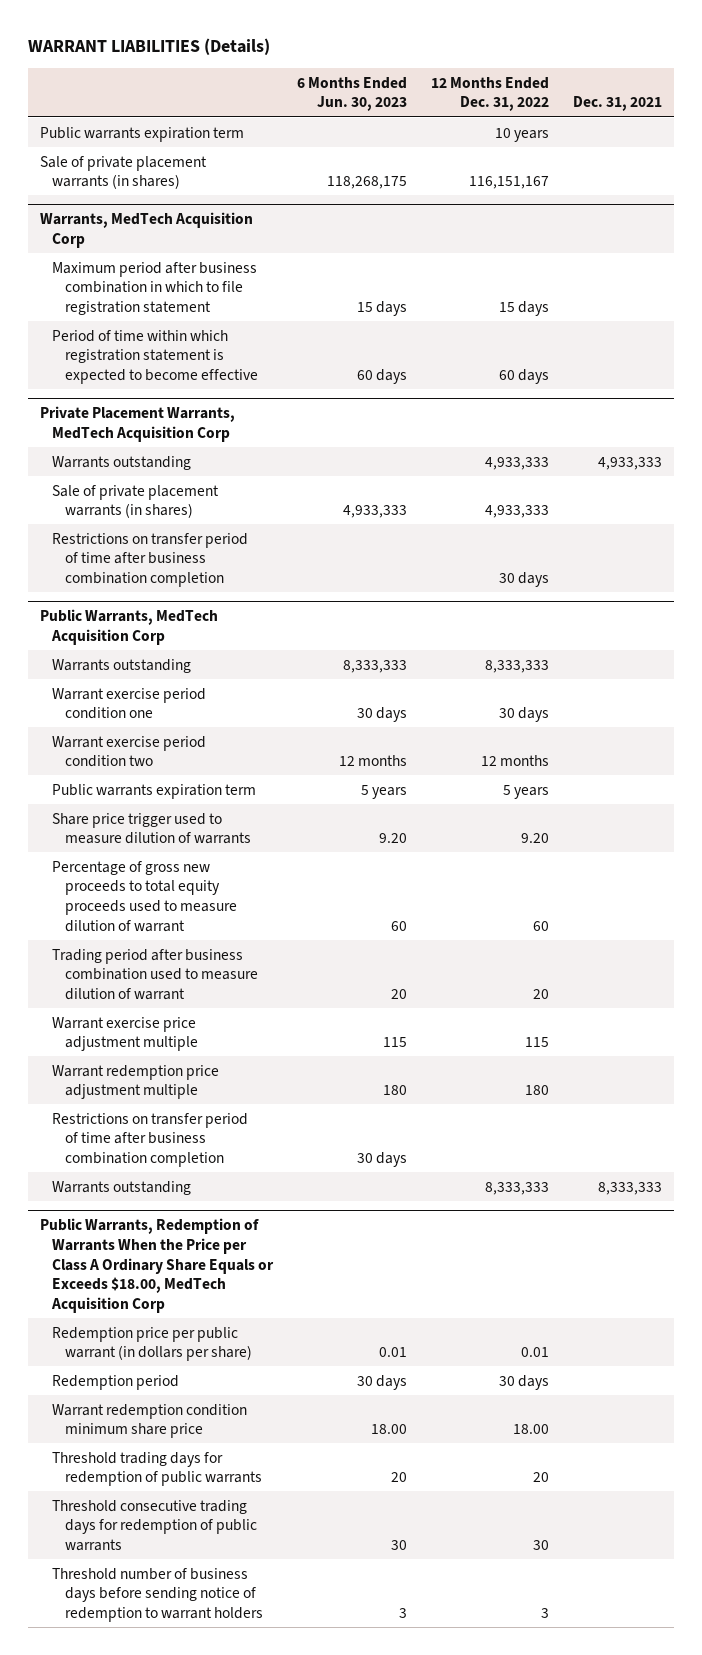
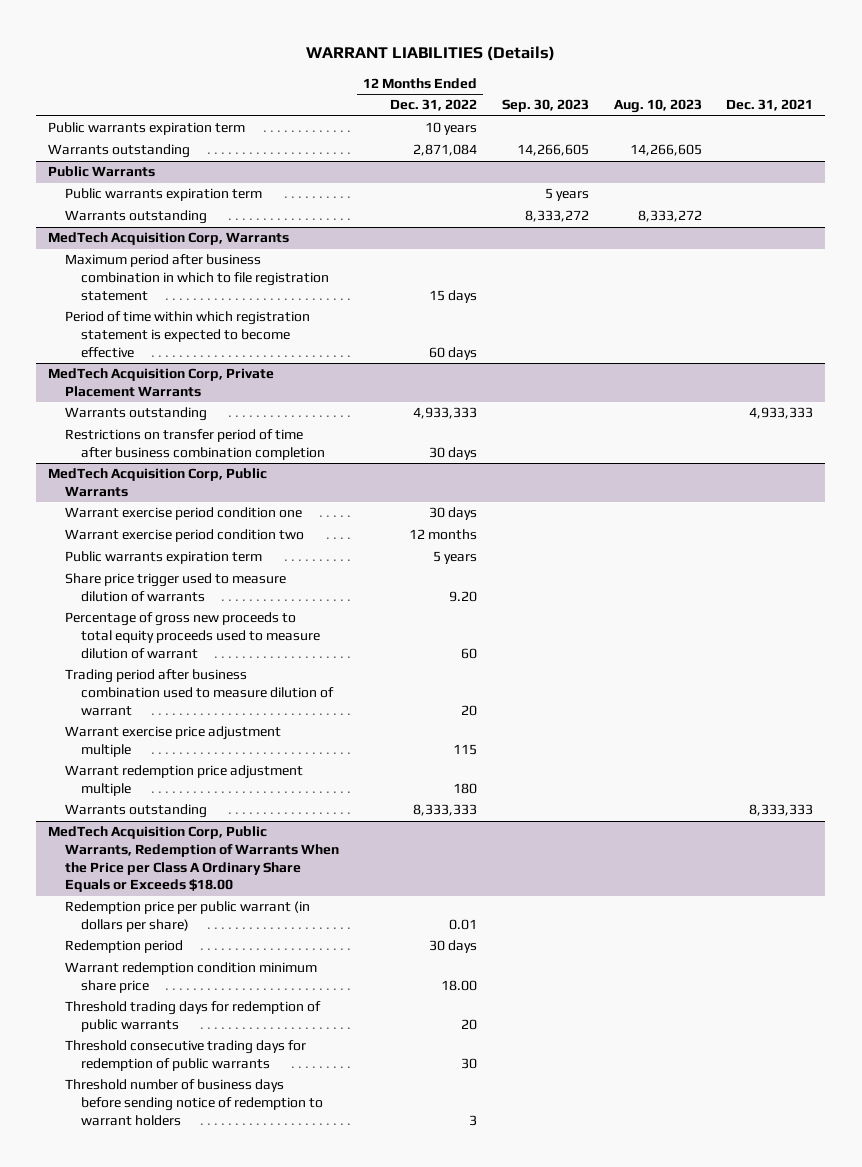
[297,76,408,112] 6 Months Ended Jun. 30, 2023 -> none
none -> [501,99,589,113] Sep. 30, 2023
none -> [613,99,702,114] Aug. 10, 2023
[40,155,208,190] Sale of private placement warrants (in shares) -> none
none -> [48,144,191,159] Warrants outstanding
none -> [48,166,156,178] Public Warrants
none -> [64,188,262,202] Public warrants expiration term
none -> [64,210,207,225] Warrants outstanding
[40,212,254,249] Warrants, MedTech Acquisition Corp -> [48,232,290,246] MedTech Acquisition Corp, Warrants
[40,406,236,443] Private Placement Warrants, MedTech Acquisition Corp -> [48,368,275,398] MedTech Acquisition Corp, Private Placement Warrants
[52,484,220,519] Sale of private placement warrants (in shares) -> none
[52,658,192,673] Warrants outstanding -> none
[40,609,219,646] Public Warrants, MedTech Acquisition Corp -> [48,468,268,498] MedTech Acquisition Corp, Public Warrants
[52,1112,249,1167] Restrictions on transfer period of time after business combination completion -> none
[40,1218,275,1314] Public Warrants, Redemption of Warrants When the Price per Class A Ordinary Share Equals or Exceeds $18.00, MedTech Acquisition Corp -> [48,826,339,893] MedTech Acquisition Corp, Public Warrants, Redemption of Warrants When the Price per Class A Ordinary Share Equals or Exceeds $18.00

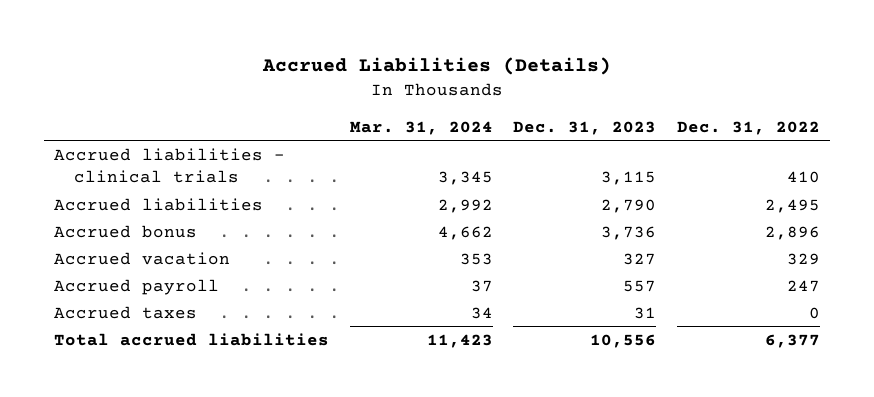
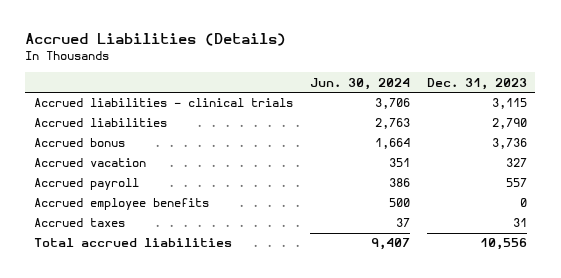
[349,120,493,135] Mar. 31, 2024 -> none
[676,120,820,135] Dec. 31, 2022 -> none
none -> [309,77,410,90] Jun. 30, 2024
none -> [33,198,209,211] Accrued employee benefits

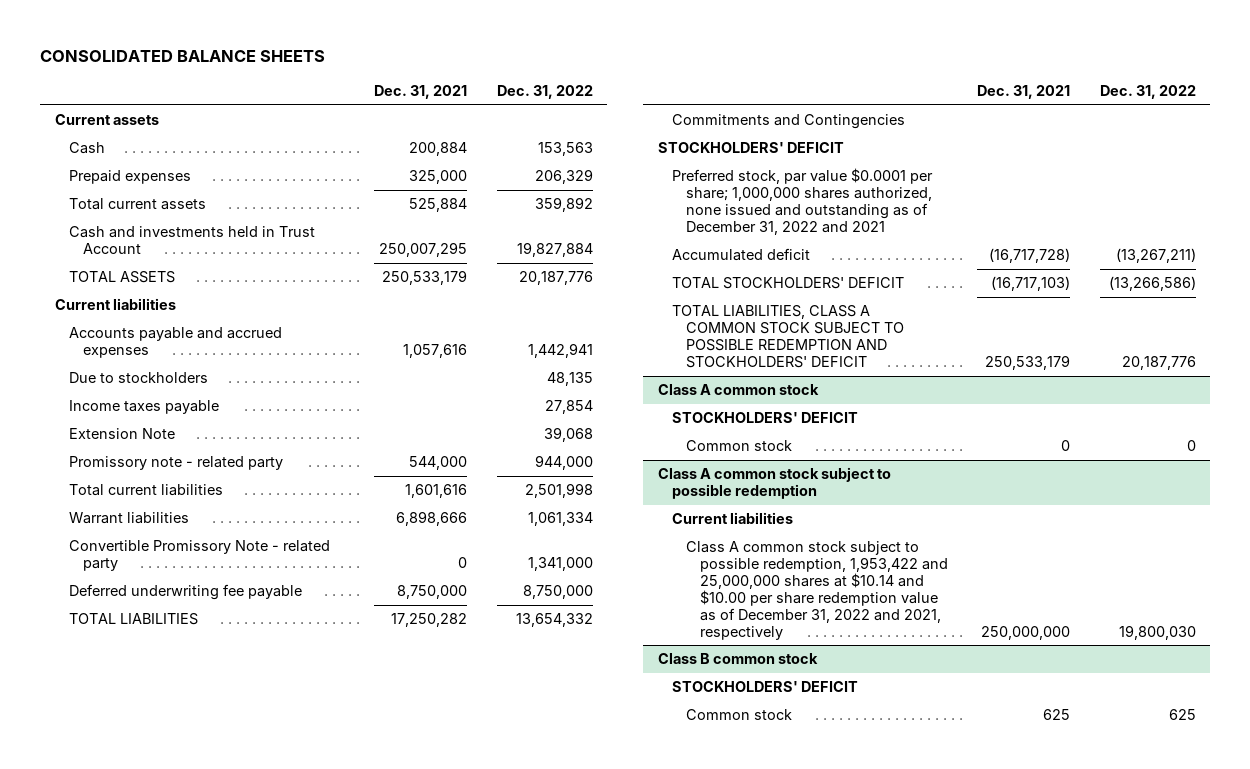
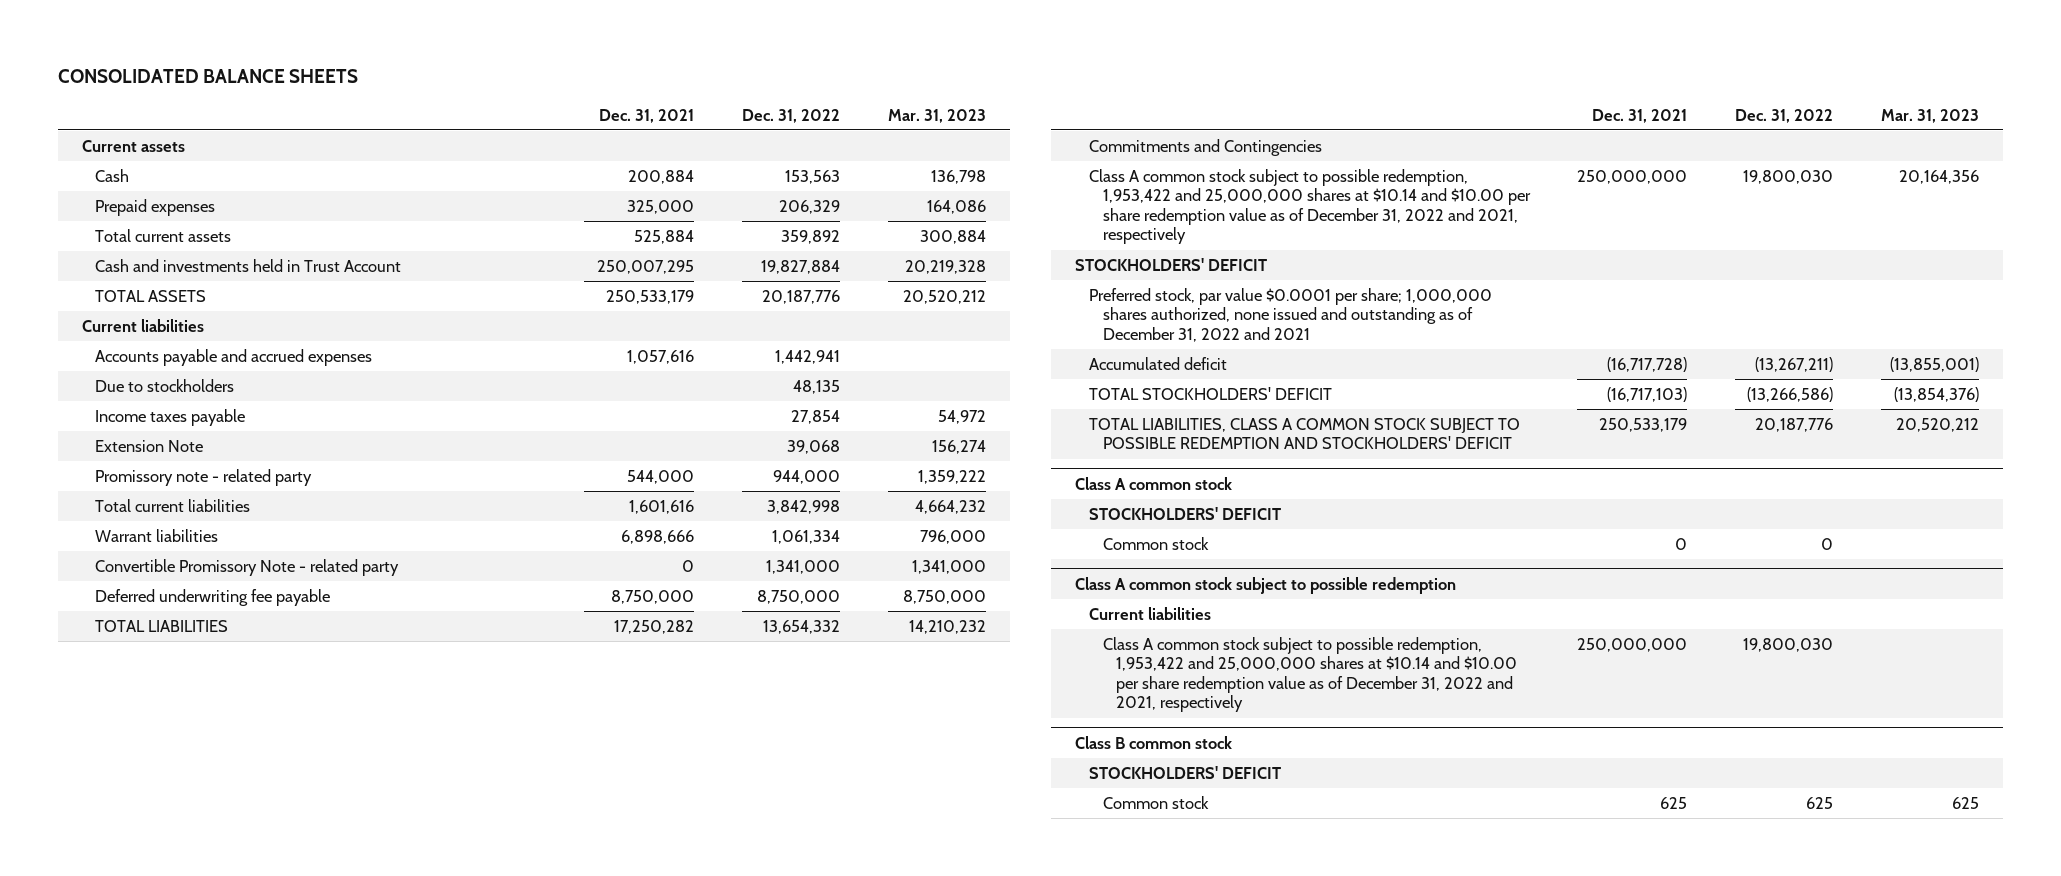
none -> [887,108,986,123] Mar. 31, 2023
[524,483,593,499] 2,501,998 -> [766,499,840,514] 3,842,998
none -> [1088,168,1531,245] Class A common stock subject to possible redemption, 1,953,422 and 25,000,000 shares at $10.14 and $10.00 per share redemption value as of December 31, 2022 and 2021, respectively

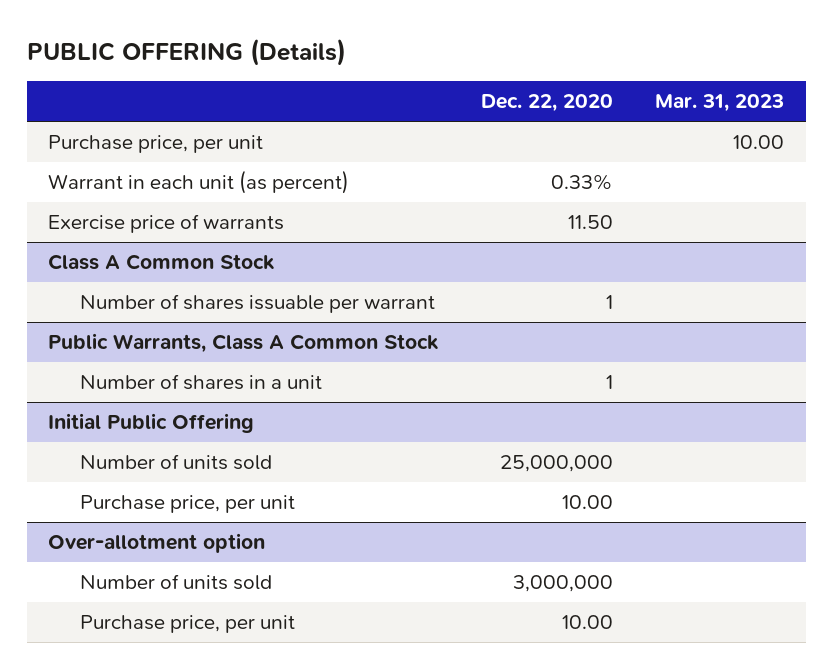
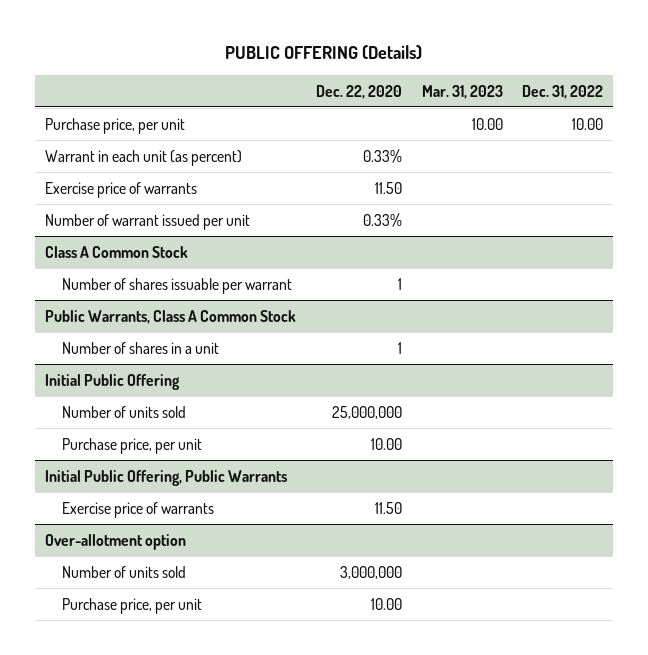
none -> [522,84,604,99] Dec. 31, 2022
none -> [44,213,250,230] Number of warrant issued per unit
none -> [44,469,287,486] Initial Public Offering, Public Warrants
none -> [62,501,215,518] Exercise price of warrants

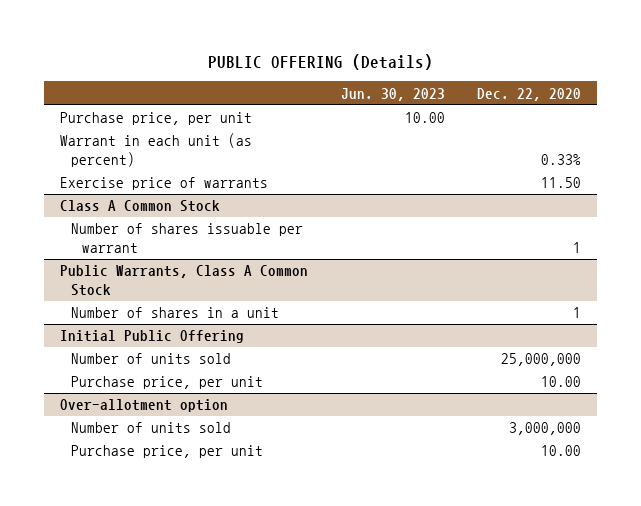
[421,84,503,99] Mar. 31, 2023 -> none
[522,84,604,99] Dec. 31, 2022 -> none
none -> [340,87,445,101] Jun. 30, 2023
[44,213,250,230] Number of warrant issued per unit -> none
[44,469,287,486] Initial Public Offering, Public Warrants -> none
[62,501,215,518] Exercise price of warrants -> none

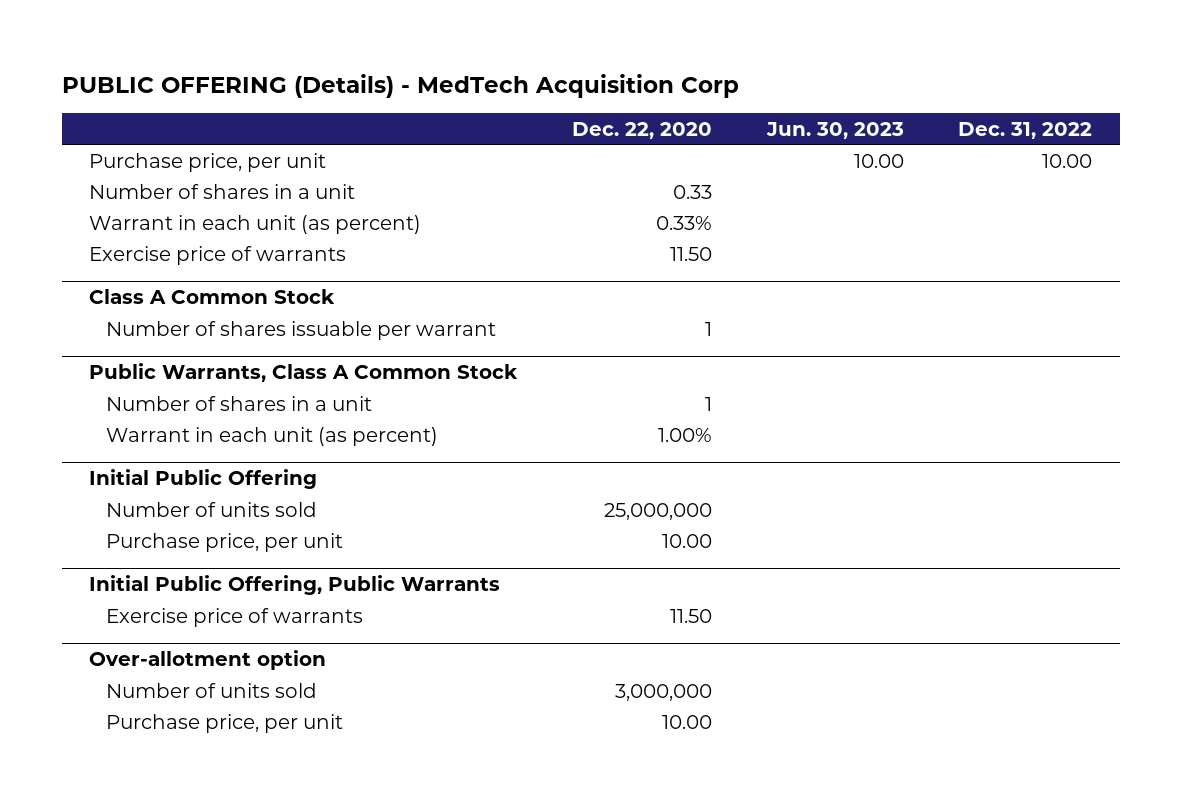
[207,53,433,70] PUBLIC OFFERING (Details) -> [62,74,740,99] PUBLIC OFFERING (Details) - MedTech Acquisition Corp
none -> [958,121,1093,139] Dec. 31, 2022
none -> [89,183,356,199] Number of shares in a unit
none -> [105,426,438,446] Warrant in each unit (as percent)
none -> [89,575,501,596] Initial Public Offering, Public Warrants
none -> [105,607,363,627] Exercise price of warrants

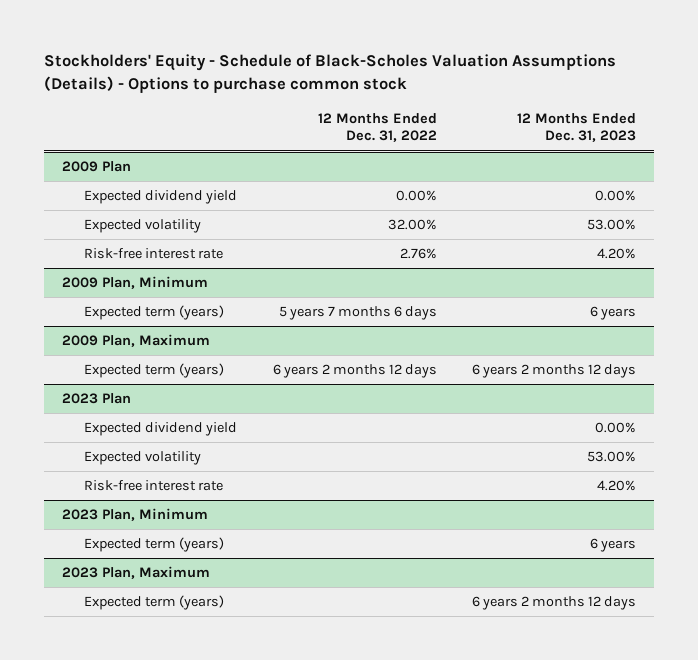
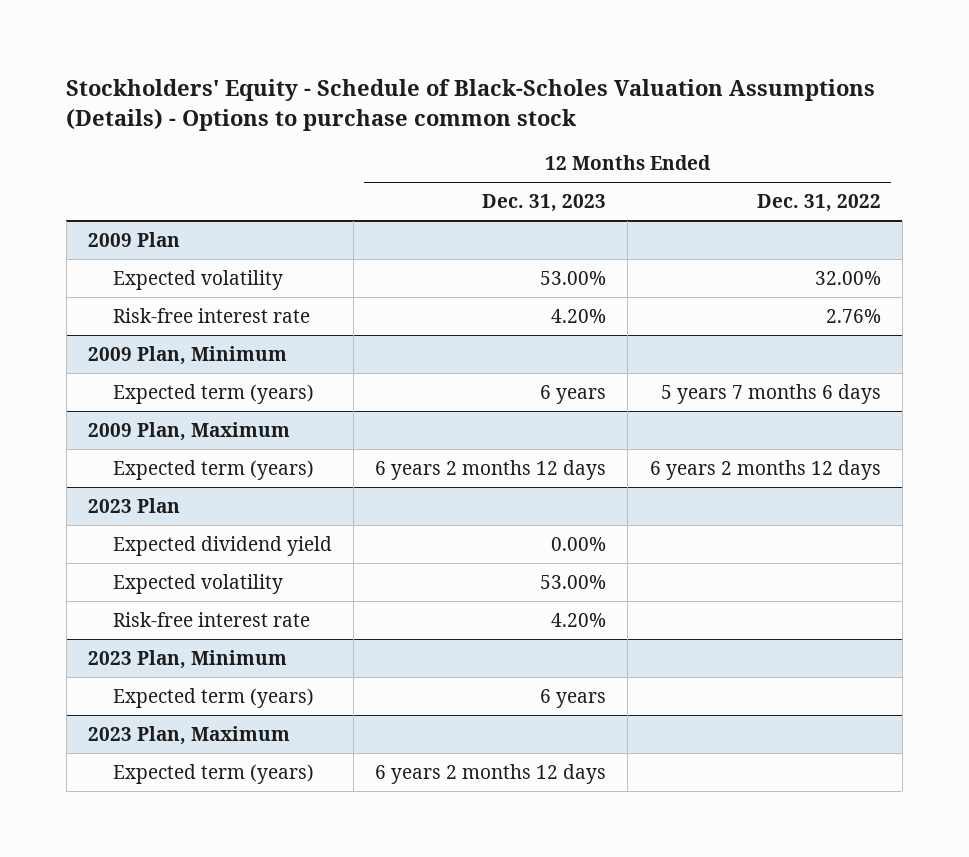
[84,190,238,205] Expected dividend yield -> none

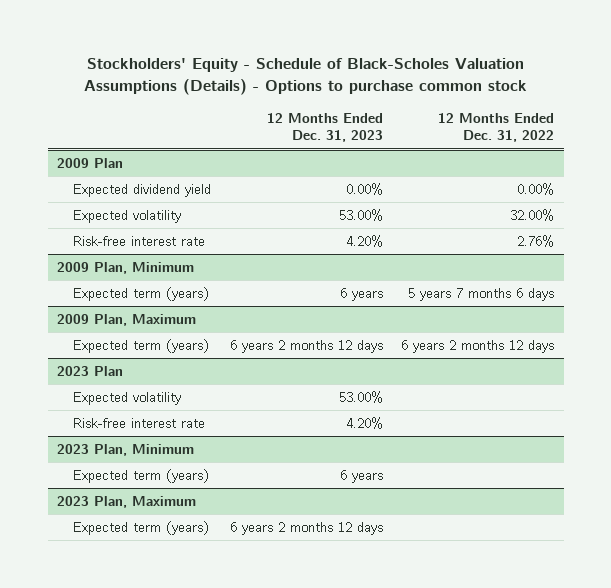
none -> [72,183,211,197] Expected dividend yield
[112,535,332,556] Expected dividend yield -> none

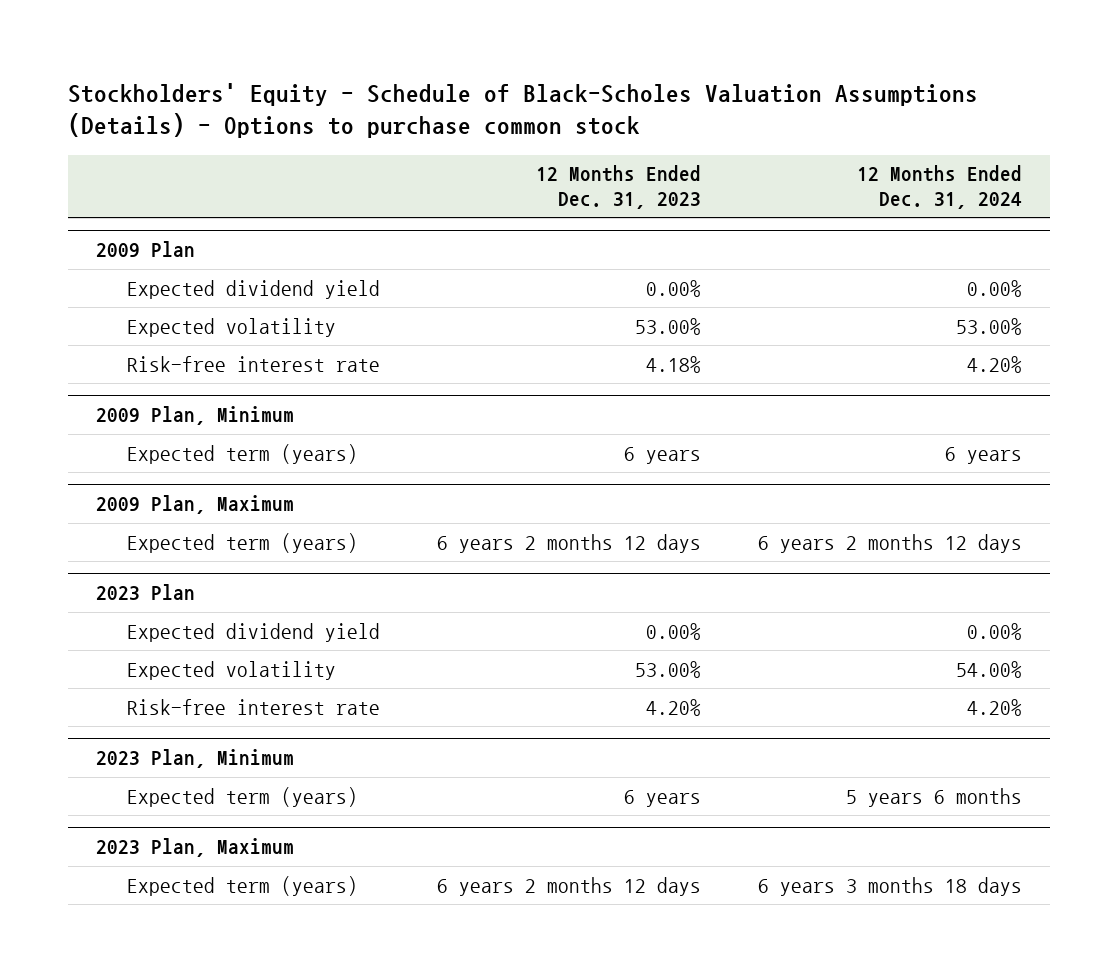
[438,113,555,143] 12 Months Ended Dec. 31, 2022 -> none
none -> [856,165,1022,210] 12 Months Ended Dec. 31, 2024
[345,234,383,247] 4.20% -> [645,355,701,373] 4.18%
none -> [126,622,380,642] Expected dividend yield

